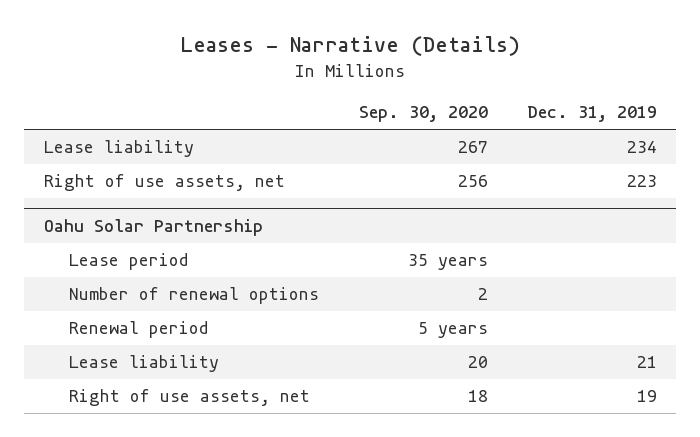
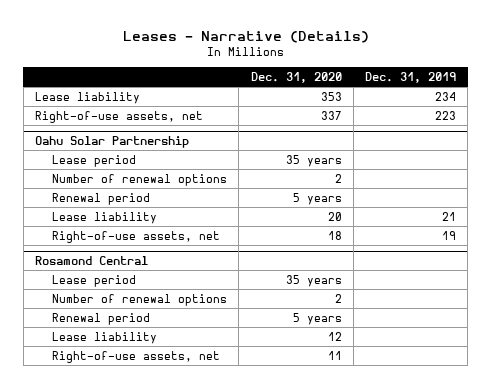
[358,106,488,123] Sep. 30, 2020 -> none
none -> [250,71,342,83] Dec. 31, 2020
[43,174,285,192] Right of use assets, net -> [35,110,204,123] Right-of-use assets, net
[69,389,311,407] Right of use assets, net -> [51,230,220,243] Right-of-use assets, net
none -> [35,256,149,266] Rosamond Central
none -> [51,274,136,287] Lease period
none -> [51,293,227,306] Number of renewal options
none -> [51,312,150,325] Renewal period
none -> [51,331,157,344] Lease liability
none -> [51,350,220,363] Right-of-use assets, net

